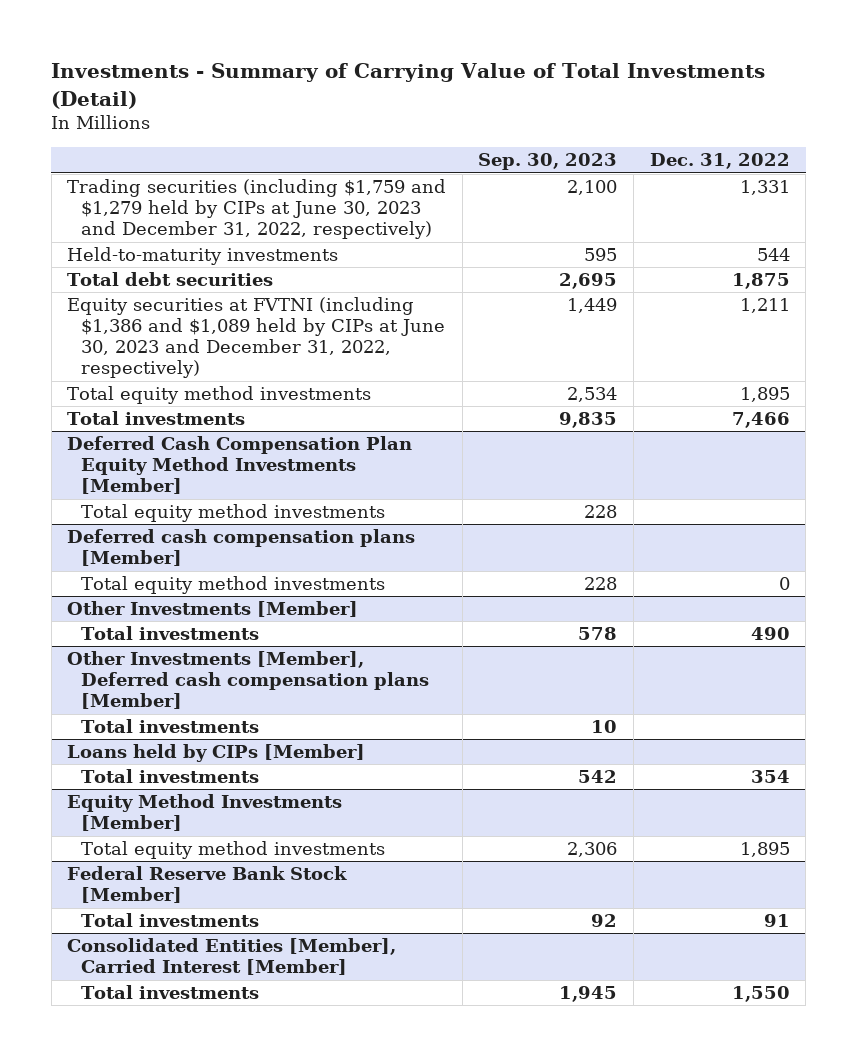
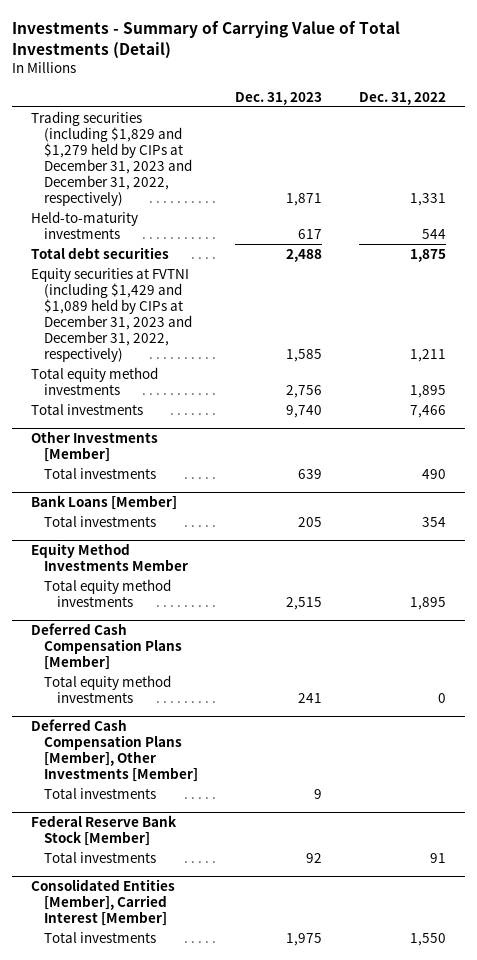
[478,153,618,171] Sep. 30, 2023 -> none
none -> [234,92,322,106] Dec. 31, 2023
[67,179,447,240] Trading securities (including $1,759 and $1,279 held by CIPs at June 30, 2023 and December 31, 2022, respectively) -> [30,110,192,207] Trading securities (including $1,829 and $1,279 held by CIPs at December 31, 2023 and December 31, 2022, respectively)
[67,297,446,379] Equity securities at FVTNI (including $1,386 and $1,089 held by CIPs at June 30, 2023 and December 31, 2022, respectively) -> [30,267,192,363] Equity securities at FVTNI (including $1,429 and $1,089 held by CIPs at December 31, 2023 and December 31, 2022, respectively)
[67,436,413,495] Deferred Cash Compensation Plan Equity Method Investments [Member] -> none
[81,504,386,523] Total equity method investments -> none
[67,529,416,567] Deferred cash compensation plans [Member] -> none
[81,576,386,595] Total equity method investments -> none
[67,651,430,710] Other Investments [Member], Deferred cash compensation plans [Member] -> none
[81,719,260,734] Total investments -> none
[67,744,366,763] Loans held by CIPs [Member] -> none
none -> [30,494,177,510] Bank Loans [Member]
[67,794,343,832] Equity Method Investments [Member] -> [30,542,188,572] Equity Method Investments Member
none -> [30,622,182,671] Deferred Cash Compensation Plans [Member]
none -> [43,674,171,704] Total equity method investments
none -> [30,718,198,783] Deferred Cash Compensation Plans [Member], Other Investments [Member]
none -> [43,787,156,799] Total investments

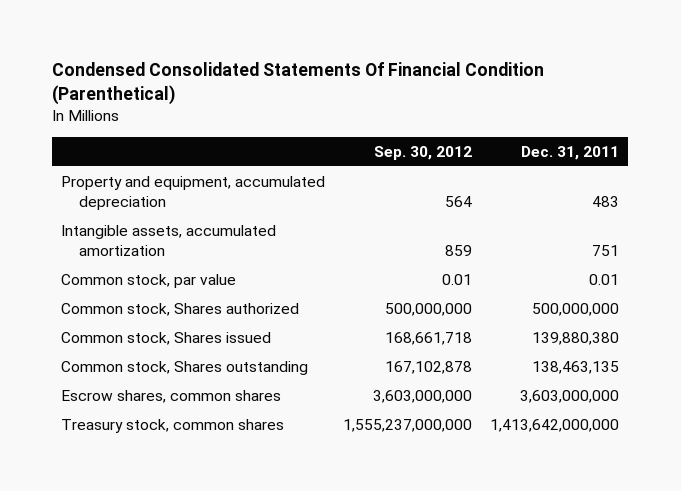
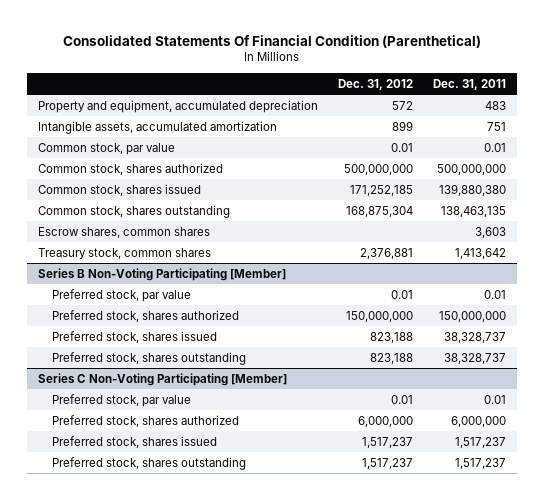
[52,62,545,106] Condensed Consolidated Statements Of Financial Condition (Parenthetical) -> [63,34,482,48] Consolidated Statements Of Financial Condition (Parenthetical)
[374,145,473,160] Sep. 30, 2012 -> none
none -> [338,78,414,90] Dec. 31, 2012
[61,303,300,317] Common stock, Shares authorized -> [37,162,223,175] Common stock, shares authorized
[61,332,272,346] Common stock, Shares issued -> [37,183,201,196] Common stock, shares issued
[61,361,309,376] Common stock, Shares outstanding -> [37,204,230,218] Common stock, shares outstanding
[520,390,620,404] 3,603,000,000 -> [475,226,507,238] 3,603
[490,419,620,433] 1,413,642,000,000 -> [455,247,507,259] 1,413,642
none -> [37,267,286,281] Series B Non-Voting Participating [Member]
none -> [52,288,192,302] Preferred stock, par value
none -> [52,309,240,322] Preferred stock, shares authorized
none -> [52,330,218,343] Preferred stock, shares issued
none -> [52,351,247,365] Preferred stock, shares outstanding
none -> [37,372,287,386] Series C Non-Voting Participating [Member]
none -> [52,393,192,407] Preferred stock, par value
none -> [52,414,240,427] Preferred stock, shares authorized
none -> [52,435,218,448] Preferred stock, shares issued
none -> [52,456,247,470] Preferred stock, shares outstanding

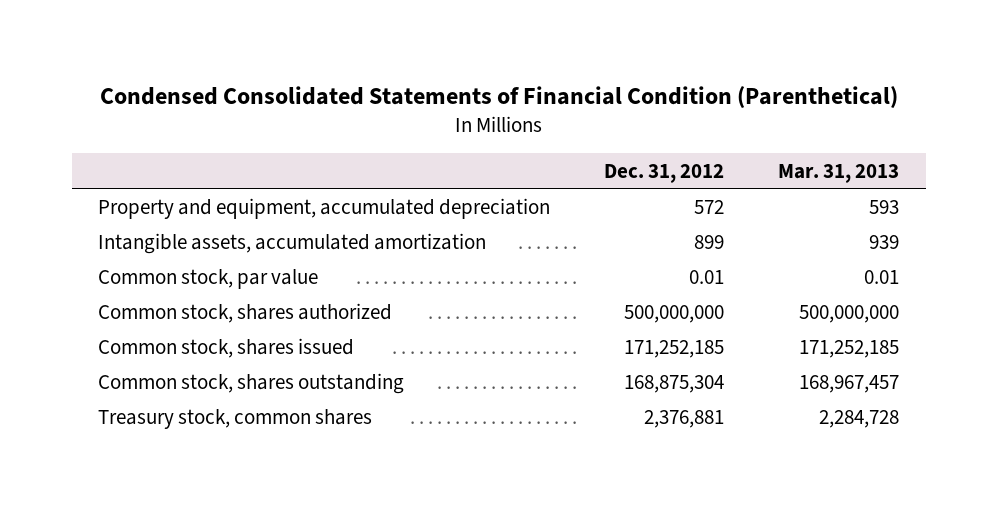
[63,34,482,48] Consolidated Statements Of Financial Condition (Parenthetical) -> [99,85,898,108] Condensed Consolidated Statements of Financial Condition (Parenthetical)
[433,78,507,90] Dec. 31, 2011 -> none
none -> [777,163,899,183] Mar. 31, 2013
[37,226,210,238] Escrow shares, common shares -> none
[37,267,286,281] Series B Non-Voting Participating [Member] -> none
[52,288,192,302] Preferred stock, par value -> none
[52,309,240,322] Preferred stock, shares authorized -> none
[52,330,218,343] Preferred stock, shares issued -> none
[52,351,247,365] Preferred stock, shares outstanding -> none
[37,372,287,386] Series C Non-Voting Participating [Member] -> none
[52,393,192,407] Preferred stock, par value -> none
[52,414,240,427] Preferred stock, shares authorized -> none
[52,435,218,448] Preferred stock, shares issued -> none
[52,456,247,470] Preferred stock, shares outstanding -> none

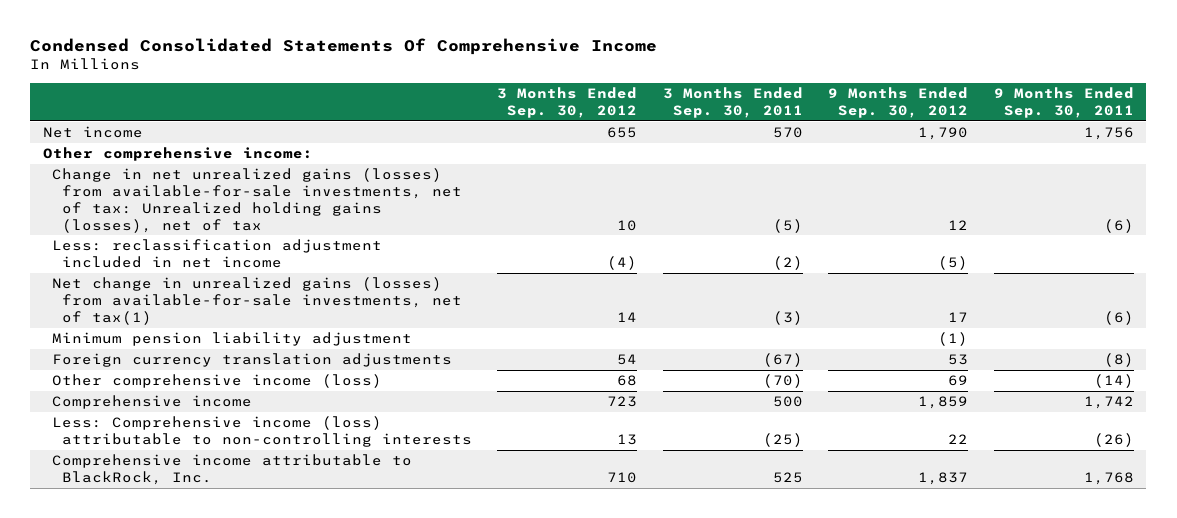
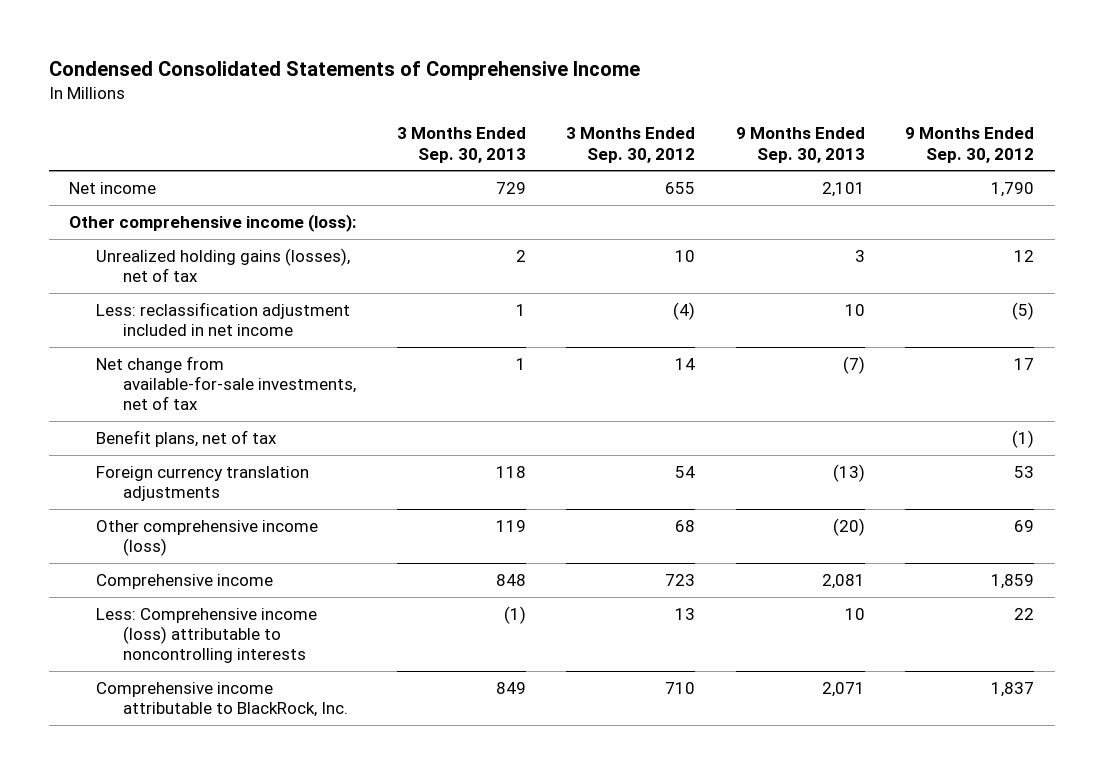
[30,38,658,56] Condensed Consolidated Statements Of Comprehensive Income -> [49,61,641,81] Condensed Consolidated Statements of Comprehensive Income
[662,87,803,118] 3 Months Ended Sep. 30, 2011 -> none
[993,87,1134,118] 9 Months Ended Sep. 30, 2011 -> none
none -> [396,127,526,163] 3 Months Ended Sep. 30, 2013
none -> [735,127,865,163] 9 Months Ended Sep. 30, 2013
[42,147,313,162] Other comprehensive income: -> [69,213,357,232] Other comprehensive income (loss):
[52,168,463,233] Change in net unrealized gains (losses) from available-for-sale investments, net of tax: Unrealized holding gains (losses), net of tax -> [96,247,351,283] Unrealized holding gains (losses), net of tax
[52,332,413,347] Minimum pension liability adjustment -> none
[52,277,463,325] Net change in unrealized gains (losses) from available-for-sale investments, net of tax(1) -> [96,355,357,411] Net change from available-for-sale investments, net of tax
none -> [96,429,278,447] Benefit plans, net of tax
[52,416,473,448] Less: Comprehensive income (loss) attributable to non-controlling interests -> [96,607,318,664] Less: Comprehensive income (loss) attributable to noncontrolling interests

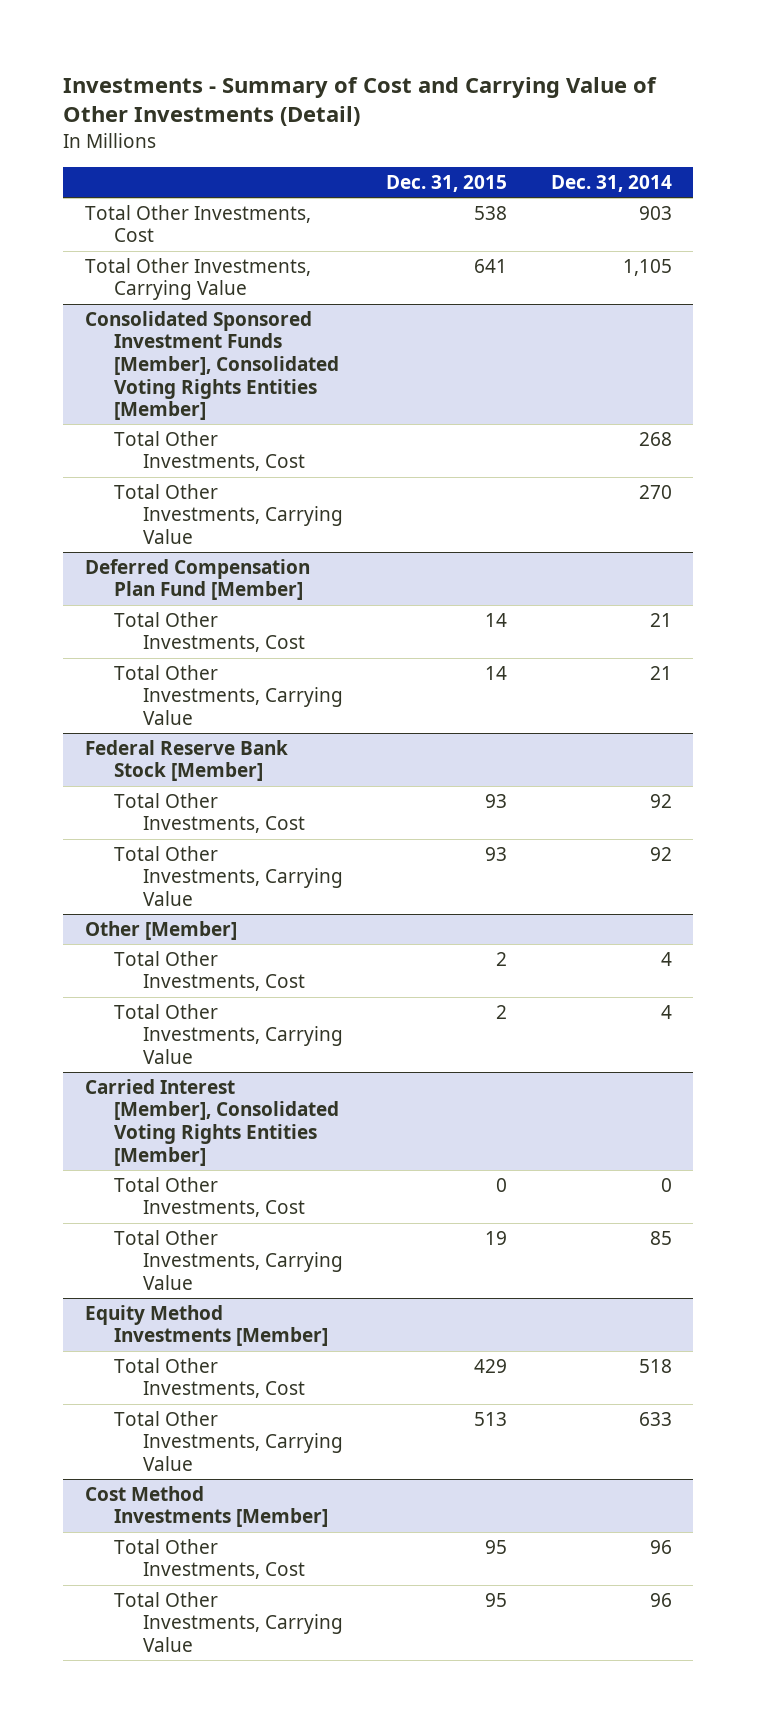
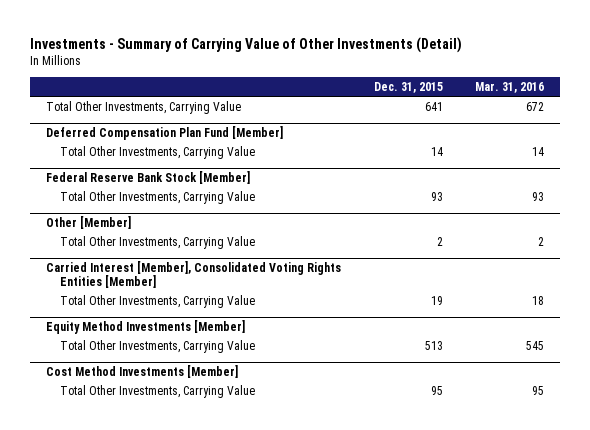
[63,76,658,127] Investments - Summary of Cost and Carrying Value of Other Investments (Detail) -> [29,36,462,53] Investments - Summary of Carrying Value of Other Investments (Detail)
[550,175,672,193] Dec. 31, 2014 -> none
none -> [475,82,545,94] Mar. 31, 2016
[85,204,312,243] Total Other Investments, Cost -> none
[85,310,340,421] Consolidated Sponsored Investment Funds [Member], Consolidated Voting Rights Entities [Member] -> none
[114,430,306,472] Total Other Investments, Cost -> none
[114,483,344,545] Total Other Investments, Carrying Value -> none
[114,611,306,653] Total Other Investments, Cost -> none
[114,792,306,834] Total Other Investments, Cost -> none
[114,950,306,992] Total Other Investments, Cost -> none
[114,1176,306,1218] Total Other Investments, Cost -> none
[114,1357,306,1399] Total Other Investments, Cost -> none
[114,1538,306,1580] Total Other Investments, Cost -> none

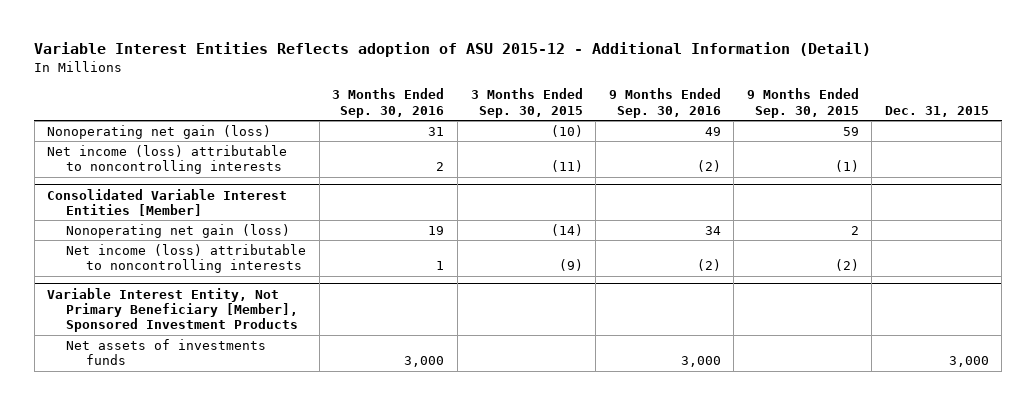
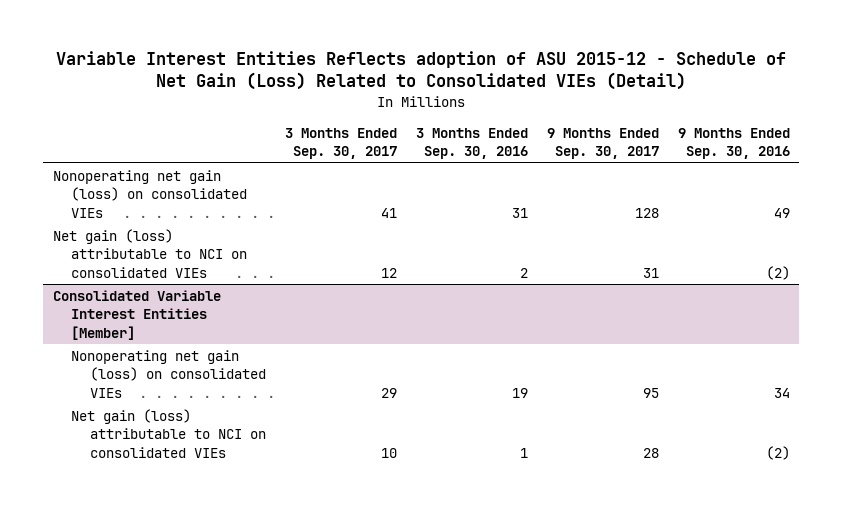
[34,42,872,58] Variable Interest Entities Reflects adoption of ASU 2015-12 - Additional Information (Detail) -> [56,51,787,91] Variable Interest Entities Reflects adoption of ASU 2015-12 - Schedule of Net Gain (Loss) Related to Consolidated VIEs (Detail)
[470,88,583,118] 3 Months Ended Sep. 30, 2015 -> none
[746,88,859,118] 9 Months Ended Sep. 30, 2015 -> none
[884,105,989,117] Dec. 31, 2015 -> none
none -> [284,127,397,160] 3 Months Ended Sep. 30, 2017
none -> [546,127,659,160] 9 Months Ended Sep. 30, 2017
[47,124,272,139] Nonoperating net gain (loss) -> [52,170,248,218] Nonoperating net gain (loss) on consolidated VIEs
[47,144,288,175] Net income (loss) attributable to noncontrolling interests -> [52,229,248,278] Net gain (loss) attributable to NCI on consolidated VIEs
[47,287,299,333] Variable Interest Entity, Not Primary Beneficiary [Member], Sponsored Investment Products -> none
[66,338,267,366] Net assets of investments funds -> none
[66,223,291,238] Nonoperating net gain (loss) -> [71,350,266,398] Nonoperating net gain (loss) on consolidated VIEs
[66,243,307,274] Net income (loss) attributable to noncontrolling interests -> [71,409,266,458] Net gain (loss) attributable to NCI on consolidated VIEs

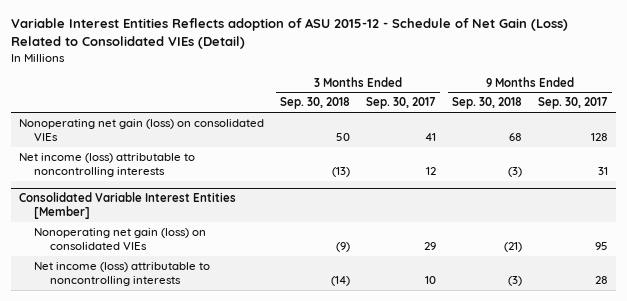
[415,127,528,160] 3 Months Ended Sep. 30, 2016 -> none
[677,127,790,160] 9 Months Ended Sep. 30, 2016 -> none
none -> [279,97,350,110] Sep. 30, 2018
none -> [452,97,523,110] Sep. 30, 2018
[52,229,248,278] Net gain (loss) attributable to NCI on consolidated VIEs -> [18,152,195,177] Net income (loss) attributable to noncontrolling interests
[71,409,266,458] Net gain (loss) attributable to NCI on consolidated VIEs -> [34,261,211,286] Net income (loss) attributable to noncontrolling interests

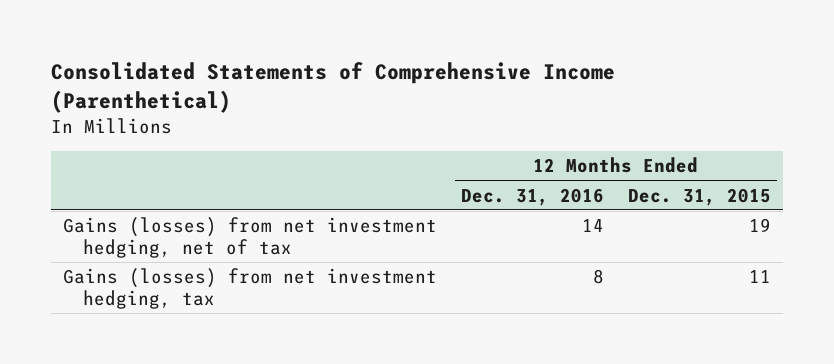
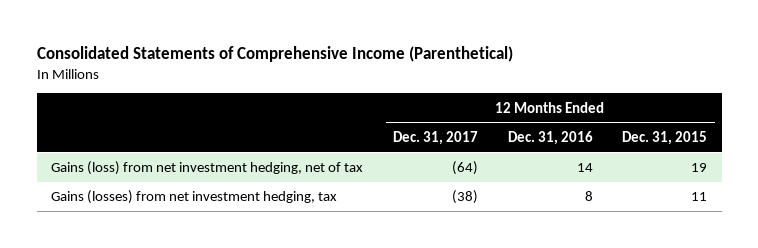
none -> [392,130,478,145] Dec. 31, 2017
[62,217,437,258] Gains (losses) from net investment hedging, net of tax -> [51,161,364,176] Gains (loss) from net investment hedging, net of tax

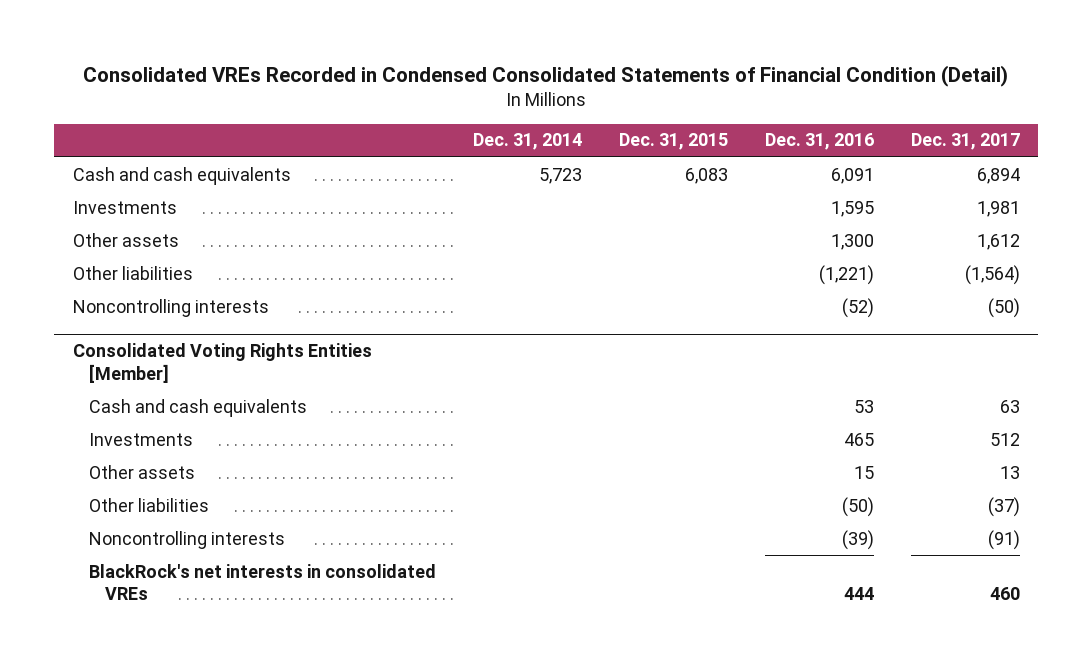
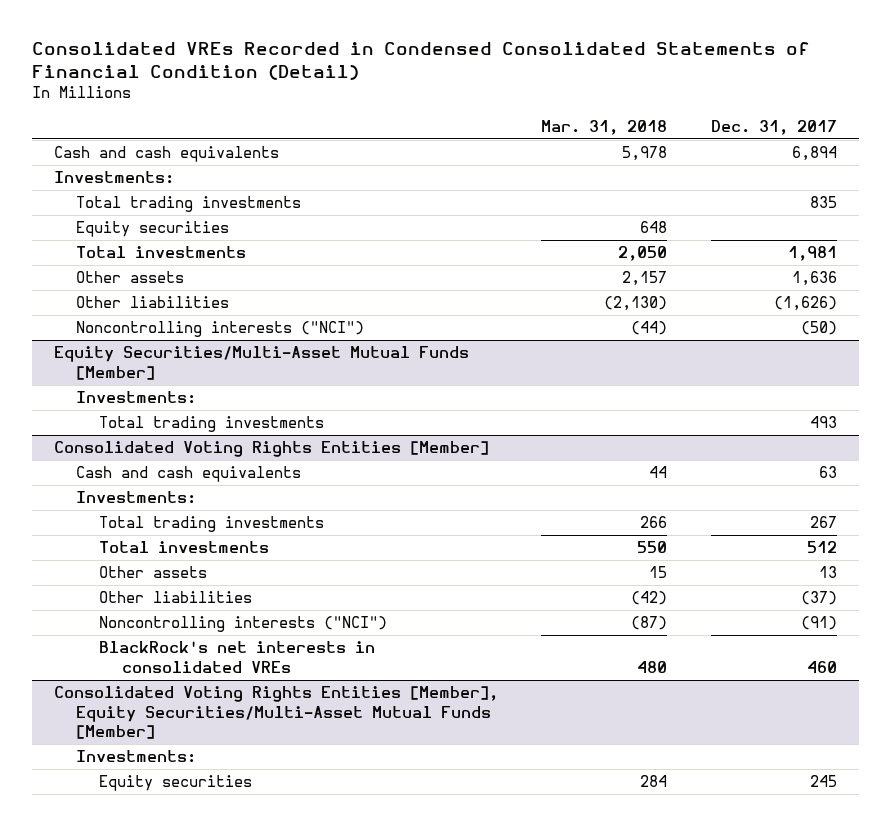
[472,133,582,151] Dec. 31, 2014 -> none
[618,133,728,151] Dec. 31, 2015 -> none
[764,133,874,151] Dec. 31, 2016 -> none
none -> [541,119,668,135] Mar. 31, 2018
none -> [53,171,174,185] Investments:
none -> [76,196,302,213] Total trading investments
none -> [76,221,230,238] Equity securities
[72,200,177,214] Investments -> [76,246,247,259] Total investments
[976,233,1020,250] 1,612 -> [792,271,838,287] 1,636
[964,264,1020,285] (1,564) -> [774,296,838,312] (1,626)
[72,298,269,317] Noncontrolling interests -> [76,321,365,338] Noncontrolling interests ("NCI")
none -> [53,346,469,380] Equity Securities/Multi-Asset Mutual Funds [Member]
none -> [76,391,197,405] Investments:
none -> [98,416,324,433] Total trading investments
none -> [76,491,197,505] Investments:
none -> [98,516,324,533] Total trading investments
[88,432,193,446] Investments -> [98,541,269,554] Total investments
[88,530,285,549] Noncontrolling interests -> [98,616,387,633] Noncontrolling interests ("NCI")
none -> [53,686,498,739] Consolidated Voting Rights Entities [Member], Equity Securities/Multi-Asset Mutual Funds [Member]
none -> [76,750,197,764] Investments:
none -> [98,775,252,792] Equity securities

